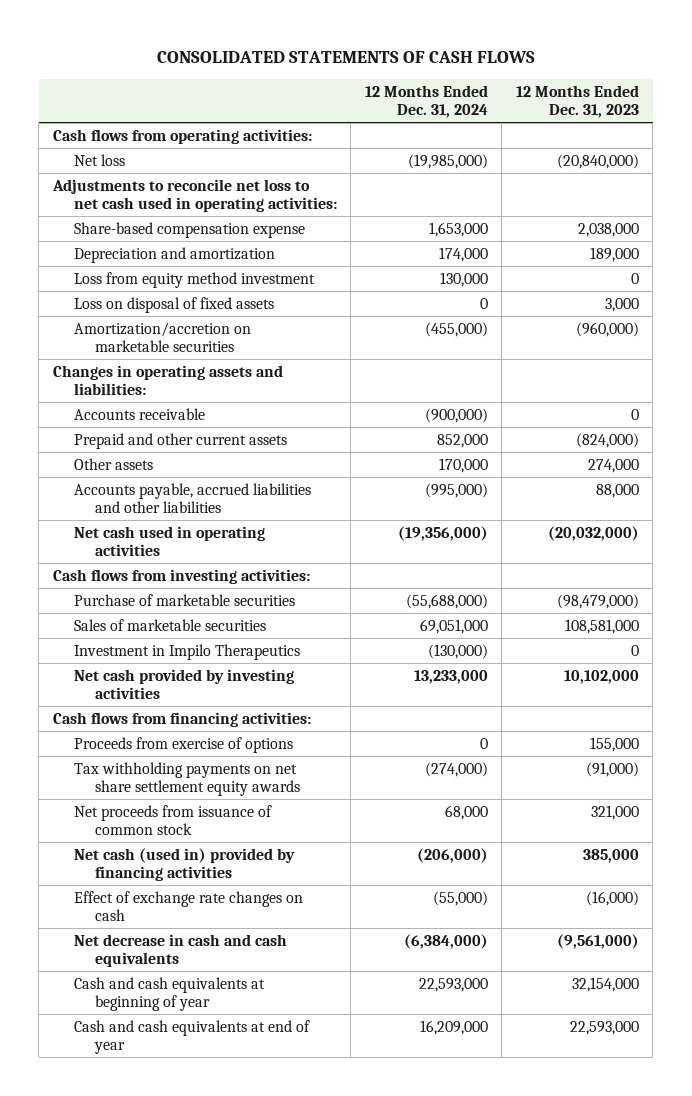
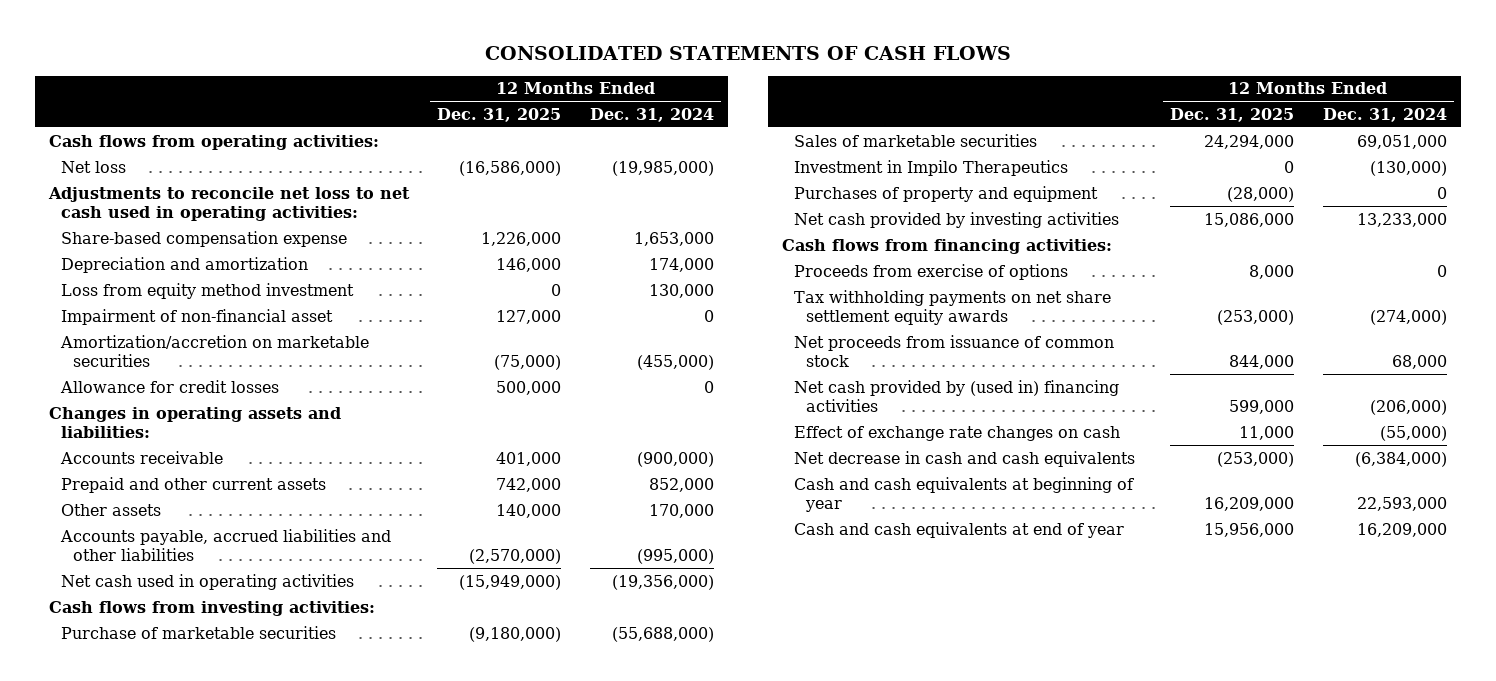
[515,84,639,118] 12 Months Ended Dec. 31, 2023 -> none
none -> [437,107,562,122] Dec. 31, 2025
[73,296,274,313] Loss on disposal of fixed assets -> none
none -> [61,308,334,325] Impairment of non-financial asset
none -> [60,379,280,393] Allowance for credit losses
none -> [794,185,1099,202] Purchases of property and equipment
[73,847,295,882] Net cash (used in) provided by financing activities -> [794,379,1120,413] Net cash provided by (used in) financing activities

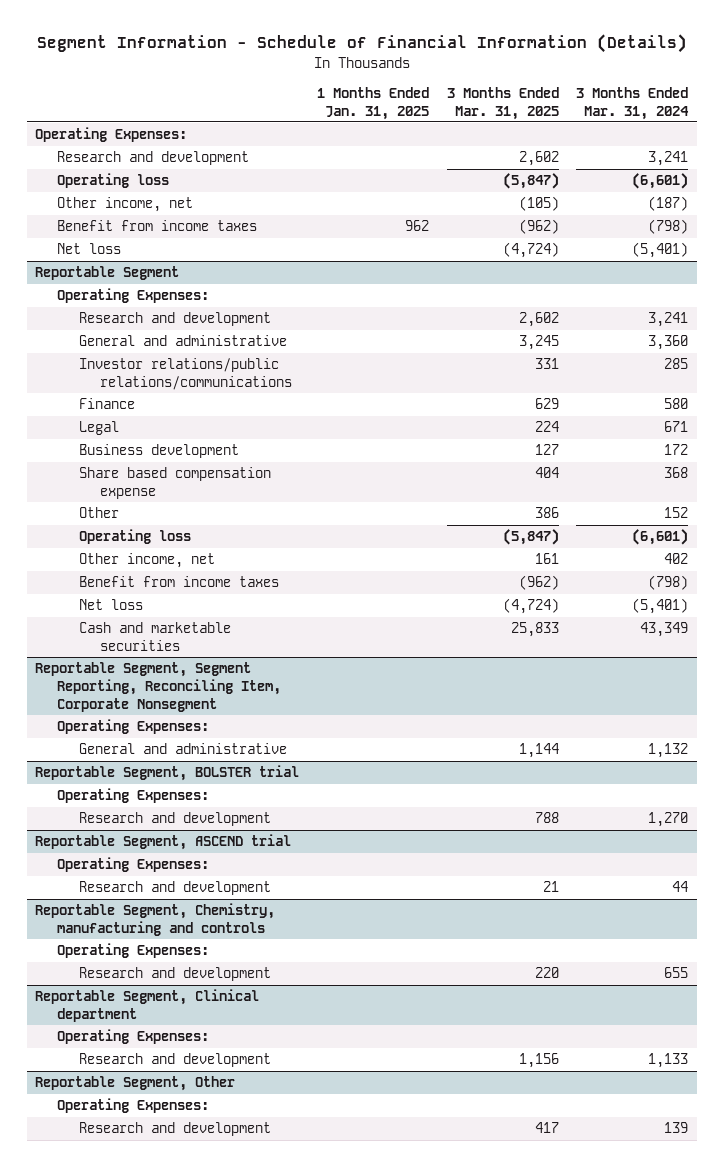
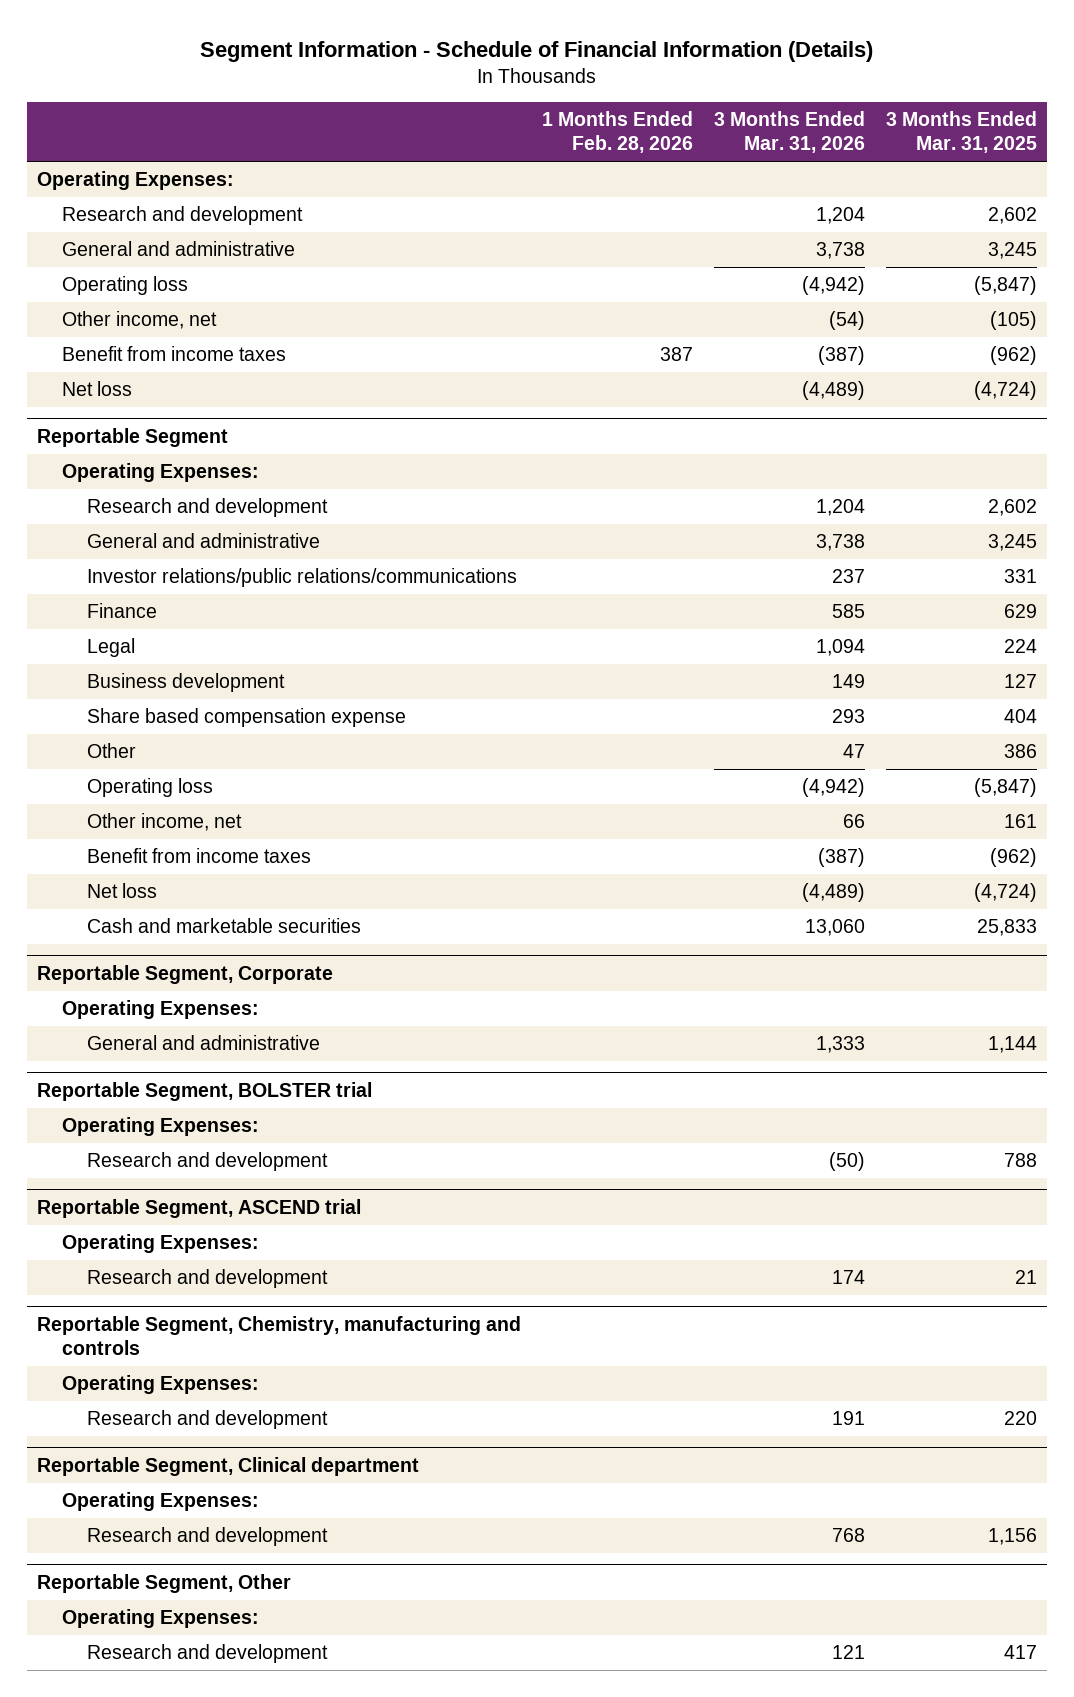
[316,86,429,120] 1 Months Ended Jan. 31, 2025 -> none
[576,86,690,120] 3 Months Ended Mar. 31, 2024 -> none
none -> [542,111,694,154] 1 Months Ended Feb. 28, 2026
none -> [713,111,865,154] 3 Months Ended Mar. 31, 2026
none -> [61,241,295,257] General and administrative
[35,662,282,712] Reportable Segment, Segment Reporting, Reconciling Item, Corporate Nonsegment -> none
none -> [37,965,334,985] Reportable Segment, Corporate

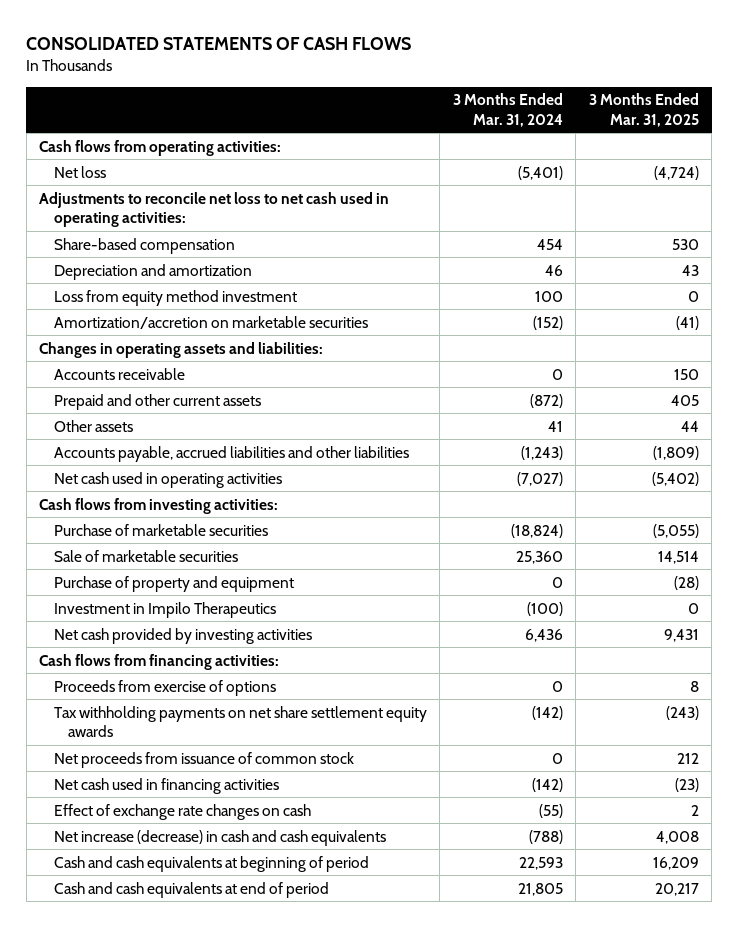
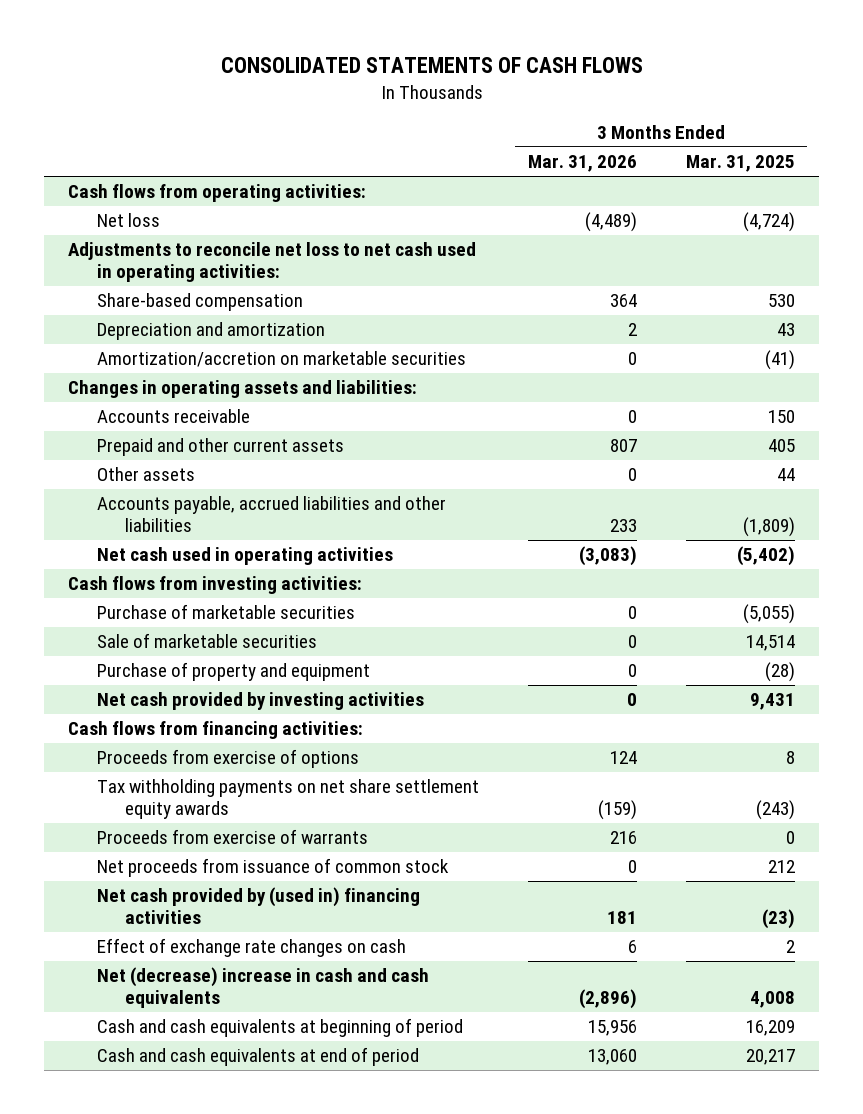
[452,93,563,127] 3 Months Ended Mar. 31, 2024 -> none
none -> [527,155,637,173] Mar. 31, 2026
[53,289,297,306] Loss from equity method investment -> none
[53,601,276,618] Investment in Impilo Therapeutics -> none
none -> [96,829,368,845] Proceeds from exercise of warrants
[53,777,279,794] Net cash used in financing activities -> [96,887,420,925] Net cash provided by (used in) financing activities
[53,829,386,846] Net increase (decrease) in cash and cash equivalents -> [96,967,429,1009] Net (decrease) increase in cash and cash equivalents

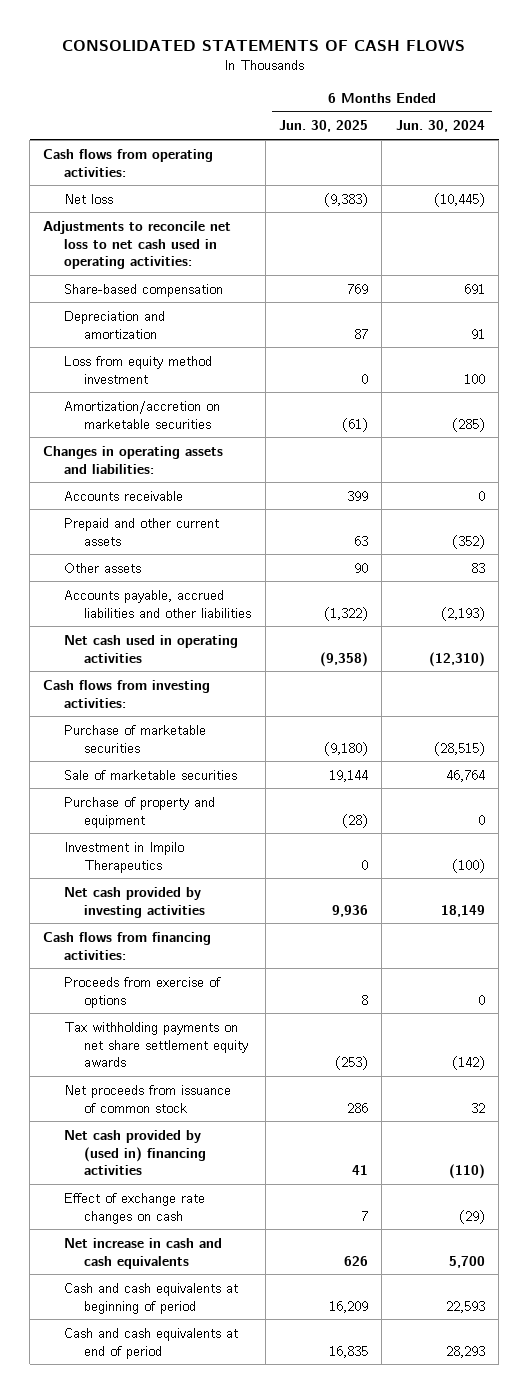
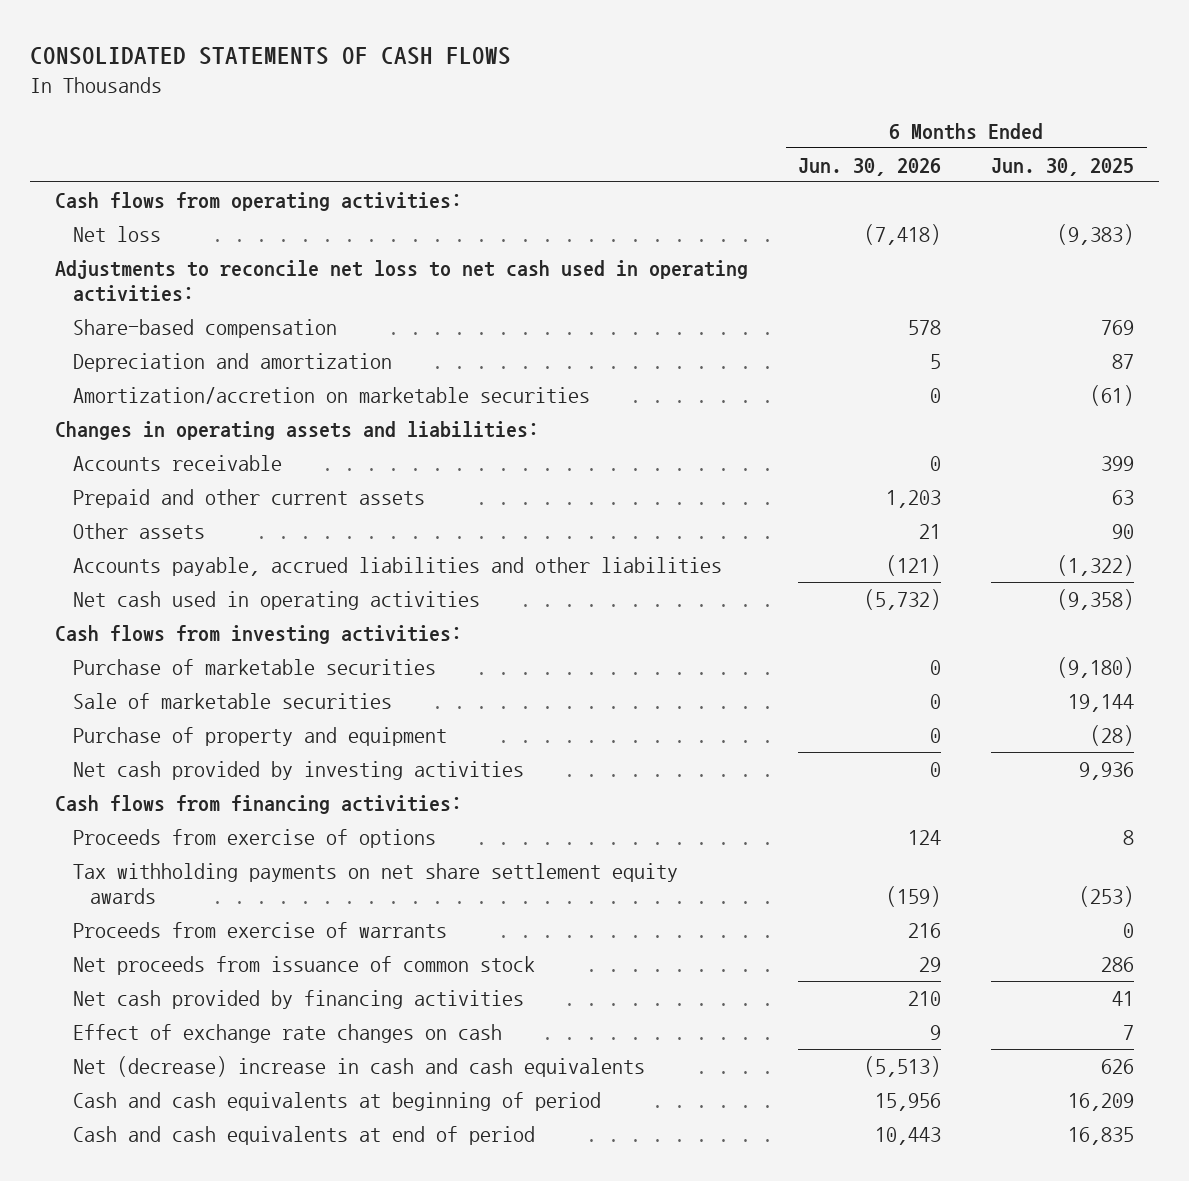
[395,120,485,133] Jun. 30, 2024 -> none
none -> [798,157,942,176] Jun. 30, 2026
[63,355,212,384] Loss from equity method investment -> none
[63,841,184,873] Investment in Impilo Therapeutics -> none
none -> [72,921,447,938] Proceeds from exercise of warrants
[63,1129,207,1176] Net cash provided by (used in) financing activities -> [72,989,524,1009] Net cash provided by financing activities
[63,1237,222,1269] Net increase in cash and cash equivalents -> [72,1055,645,1077] Net (decrease) increase in cash and cash equivalents

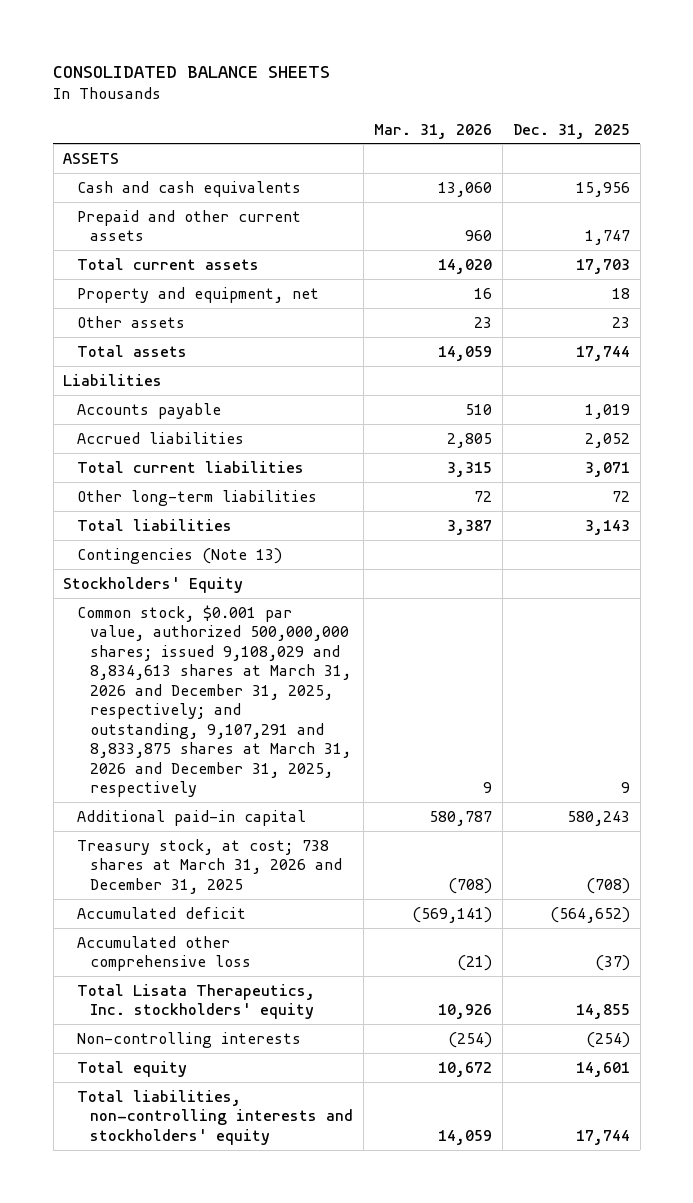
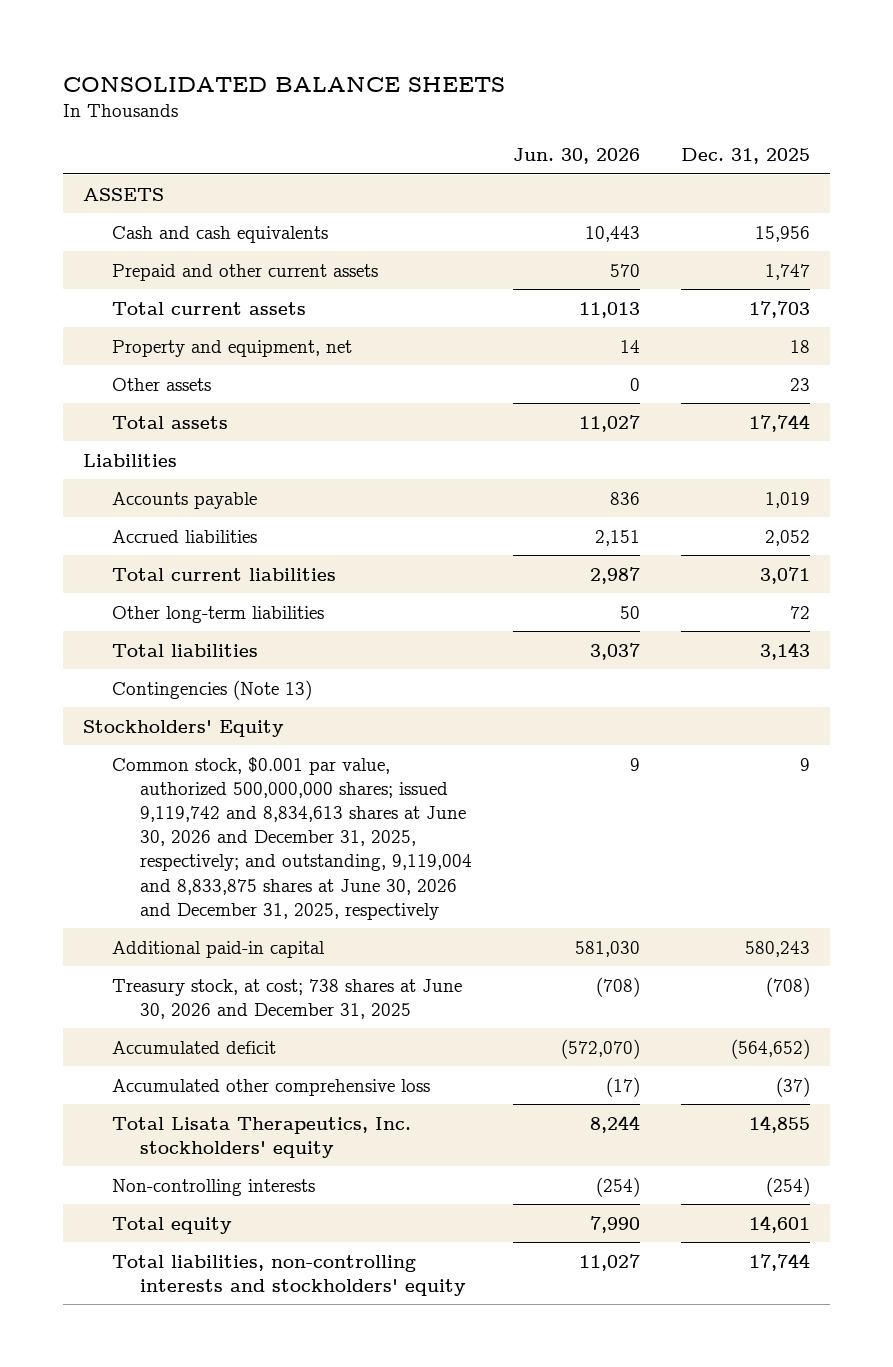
[373,123,492,139] Mar. 31, 2026 -> none
none -> [512,148,640,165] Jun. 30, 2026
[76,604,352,798] Common stock, $0.001 par value, authorized 500,000,000 shares; issued 9,108,029 and 8,834,613 shares at March 31, 2026 and December 31, 2025, respectively; and outstanding, 9,107,291 and 8,833,875 shares at March 31, 2026 and December 31, 2025, respectively -> [111,756,473,920] Common stock, $0.001 par value, authorized 500,000,000 shares; issued 9,119,742 and 8,834,613 shares at June 30, 2026 and December 31, 2025, respectively; and outstanding, 9,119,004 and 8,833,875 shares at June 30, 2026 and December 31, 2025, respectively
[76,838,343,894] Treasury stock, at cost; 738 shares at March 31, 2026 and December 31, 2025 -> [111,978,462,1019] Treasury stock, at cost; 738 shares at June 30, 2026 and December 31, 2025

